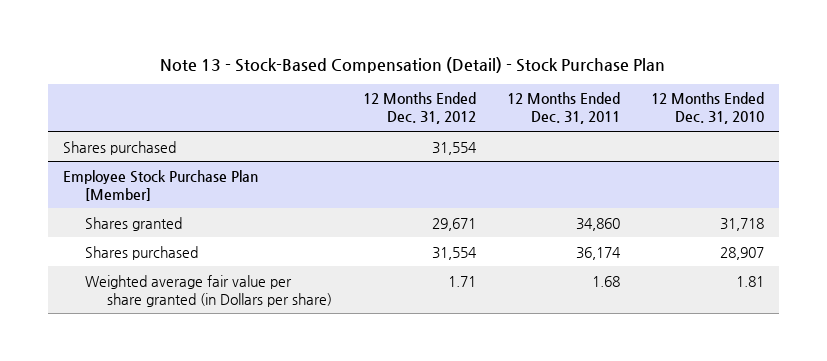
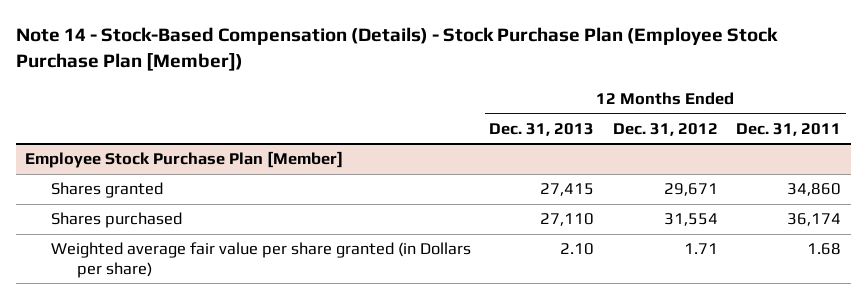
[160,56,666,73] Note 13 - Stock-Based Compensation (Detail) - Stock Purchase Plan -> [15,27,778,71] Note 14 - Stock-Based Compensation (Details) - Stock Purchase Plan (Employee Stock Purchase Plan [Member])
[650,92,764,125] 12 Months Ended Dec. 31, 2010 -> none
none -> [489,122,595,136] Dec. 31, 2013
[63,140,177,155] Shares purchased -> none

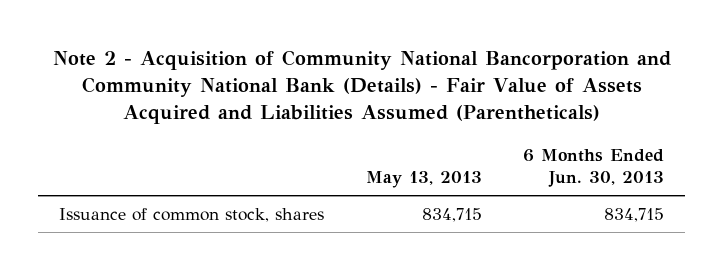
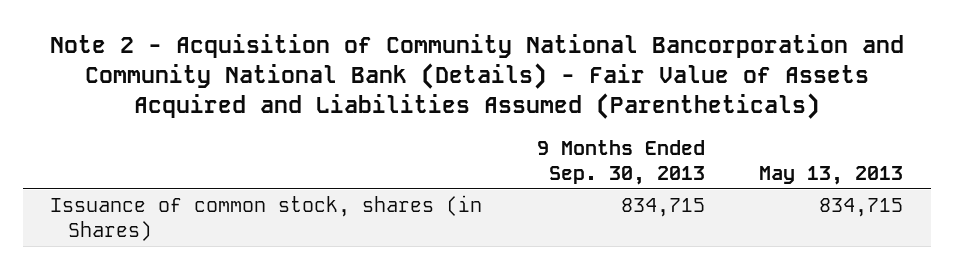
[523,148,665,188] 6 Months Ended Jun. 30, 2013 -> none
none -> [536,140,705,186] 9 Months Ended Sep. 30, 2013
[59,208,325,223] Issuance of common stock, shares -> [50,195,483,242] Issuance of common stock, shares (in Shares)

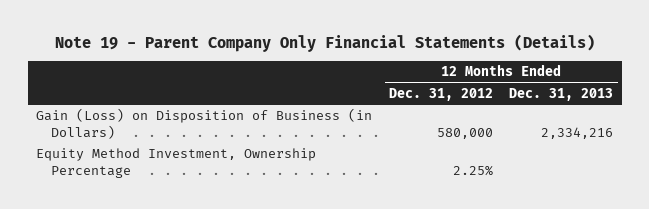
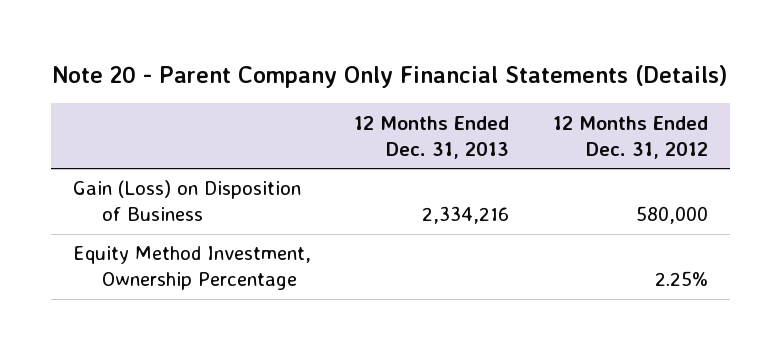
[54,33,595,52] Note 19 - Parent Company Only Financial Statements (Details) -> [52,64,728,88] Note 20 - Parent Company Only Financial Statements (Details)
[35,108,372,139] Gain (Loss) on Disposition of Business (in Dollars) -> [72,180,301,222] Gain (Loss) on Disposition of Business

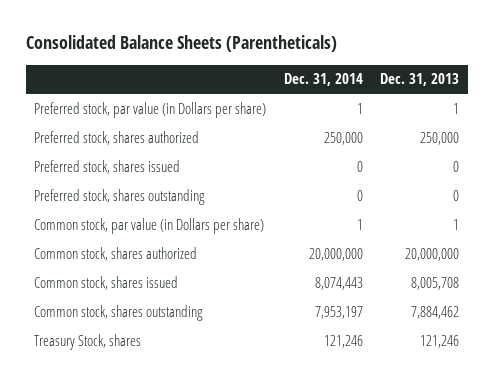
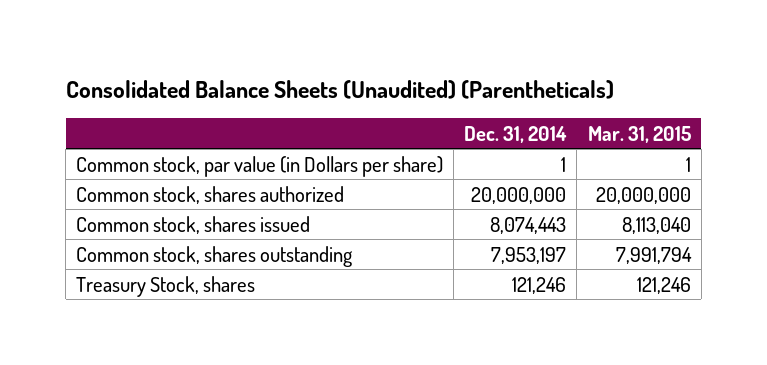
[25,35,337,53] Consolidated Balance Sheets (Parentheticals) -> [65,79,614,99] Consolidated Balance Sheets (Unaudited) (Parentheticals)
[380,73,460,87] Dec. 31, 2013 -> none
none -> [587,125,691,143] Mar. 31, 2015
[34,101,267,118] Preferred stock, par value (in Dollars per share) -> none
[34,130,200,145] Preferred stock, shares authorized -> none
[34,159,181,174] Preferred stock, shares issued -> none
[34,188,206,205] Preferred stock, shares outstanding -> none

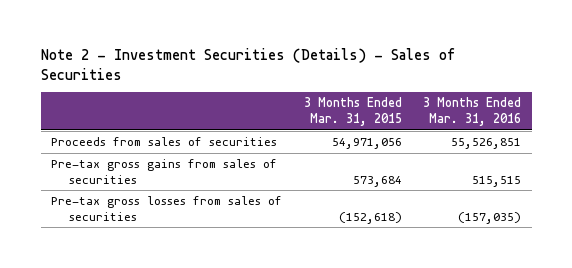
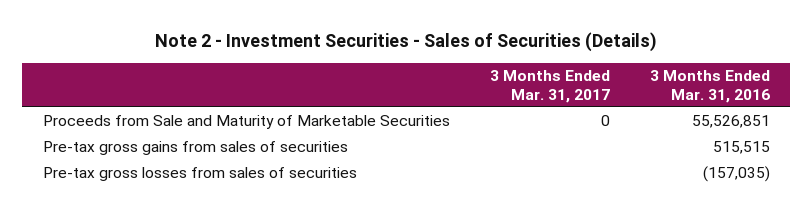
[40,48,455,80] Note 2 - Investment Securities (Details) - Sales of Securities -> [155,31,658,52] Note 2 - Investment Securities - Sales of Securities (Details)
[303,97,402,126] 3 Months Ended Mar. 31, 2015 -> none
none -> [489,70,610,103] 3 Months Ended Mar. 31, 2017
[51,137,278,147] Proceeds from sales of securities -> [42,115,450,130] Proceeds from Sale and Maturity of Marketable Securities

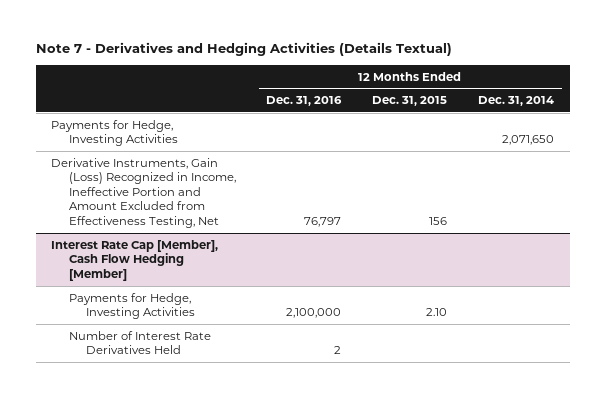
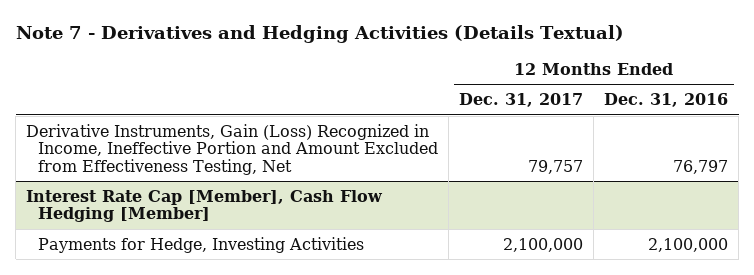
[372,95,448,106] Dec. 31, 2015 -> none
[478,95,555,106] Dec. 31, 2014 -> none
none -> [459,93,584,108] Dec. 31, 2017
[51,119,178,147] Payments for Hedge, Investing Activities -> none
[68,330,211,355] Number of Interest Rate Derivatives Held -> none

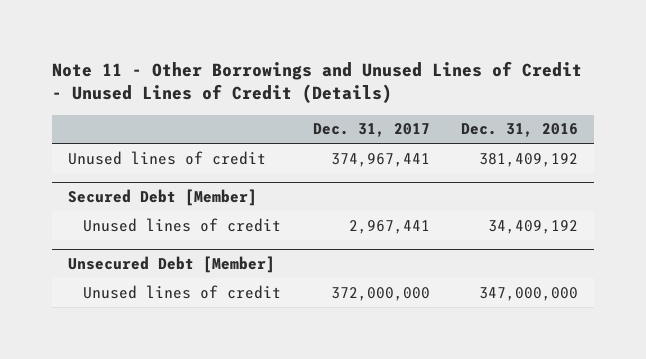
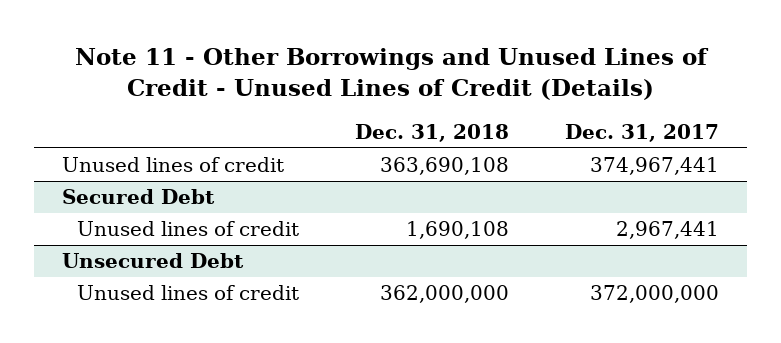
[461,123,579,138] Dec. 31, 2016 -> none
none -> [354,124,509,143] Dec. 31, 2018
[67,188,257,206] Secured Debt [Member] -> [62,189,216,205] Secured Debt
[67,255,275,273] Unsecured Debt [Member] -> [62,253,245,269] Unsecured Debt

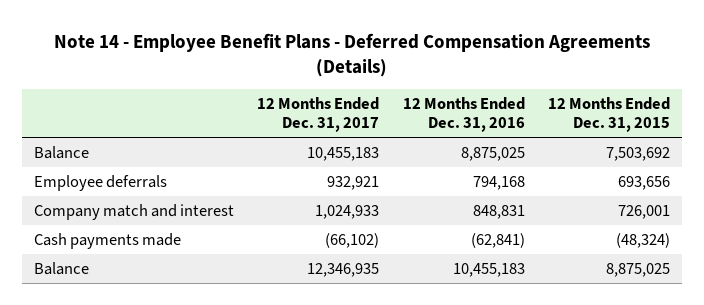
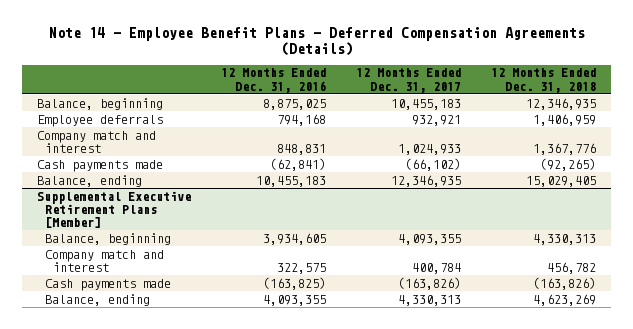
[548,97,671,133] 12 Months Ended Dec. 31, 2015 -> none
none -> [491,68,597,93] 12 Months Ended Dec. 31, 2018
[33,145,89,159] Balance -> [37,97,164,110] Balance, beginning
[33,261,89,275] Balance -> [37,174,143,187] Balance, ending
none -> [37,190,192,228] Supplemental Executive Retirement Plans [Member]
none -> [44,232,171,245] Balance, beginning
none -> [44,249,164,272] Company match and interest
none -> [44,278,171,291] Cash payments made
none -> [44,293,150,306] Balance, ending

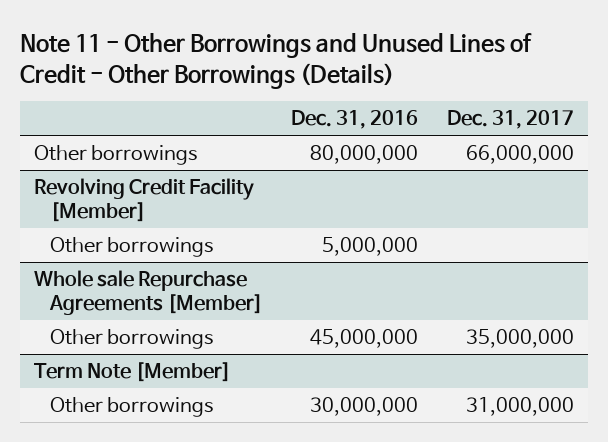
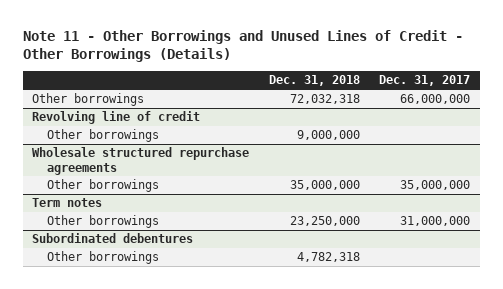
[291,110,419,130] Dec. 31, 2016 -> none
none -> [268,75,360,87] Dec. 31, 2018
[34,177,255,223] Revolving Credit Facility [Member] -> [32,111,201,125] Revolving line of credit
[34,269,263,316] Whole sale Repurchase Agreements [Member] -> [32,147,250,175] Wholesale structured repurchase agreements
[34,361,232,382] Term Note [Member] -> [32,198,103,208] Term notes
none -> [32,233,194,244] Subordinated debentures
none -> [47,251,160,265] Other borrowings

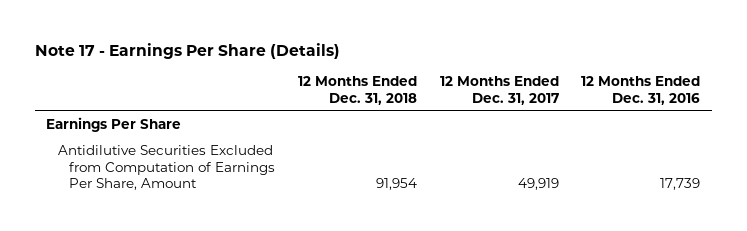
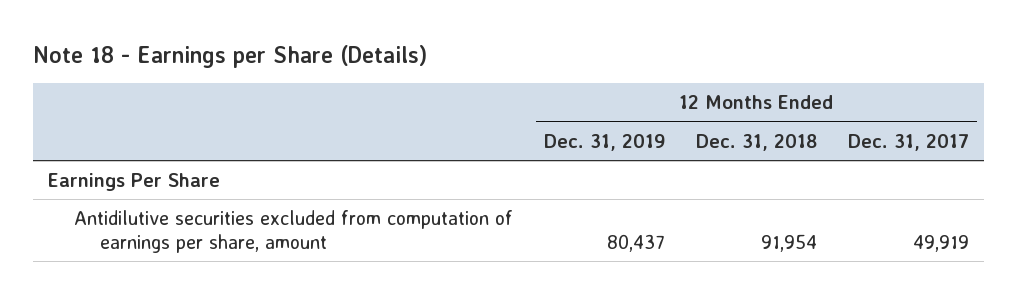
[34,42,340,59] Note 17 - Earnings Per Share (Details) -> [32,45,427,69] Note 18 - Earnings per Share (Details)
[581,76,701,105] 12 Months Ended Dec. 31, 2016 -> none
none -> [544,133,666,151] Dec. 31, 2019
[57,145,275,191] Antidilutive Securities Excluded from Computation of Earnings Per Share, Amount -> [74,209,514,253] Antidilutive securities excluded from computation of earnings per share, amount

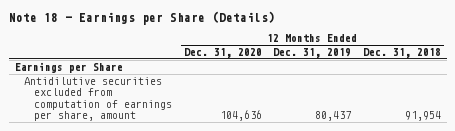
[847,133,969,151] Dec. 31, 2017 -> none
none -> [183,48,262,59] Dec. 31, 2020
[47,172,220,191] Earnings Per Share -> [14,61,123,73] Earnings per Share

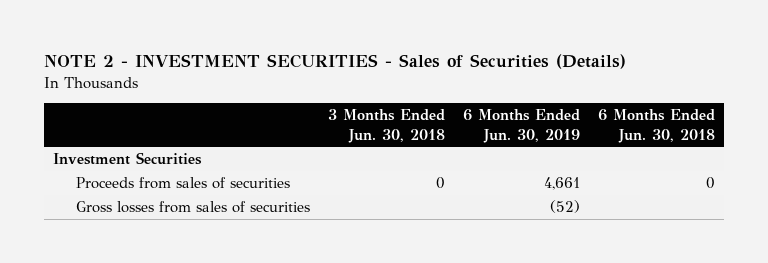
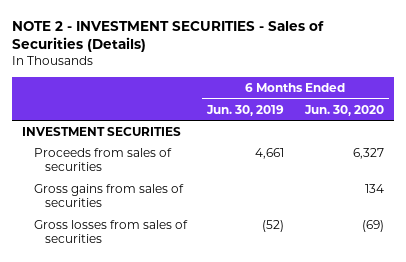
[328,109,446,143] 3 Months Ended Jun. 30, 2018 -> none
[598,109,716,143] 6 Months Ended Jun. 30, 2018 -> none
none -> [303,104,384,116] Jun. 30, 2020
[52,152,202,166] Investment Securities -> [22,126,182,136] INVESTMENT SECURITIES
none -> [33,183,184,207] Gross gains from sales of securities

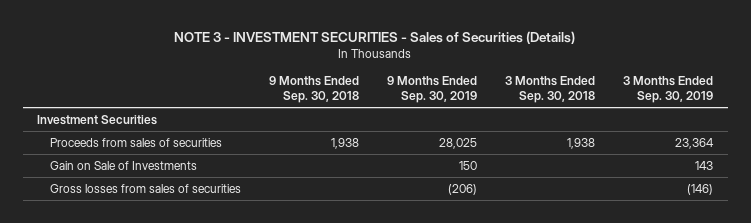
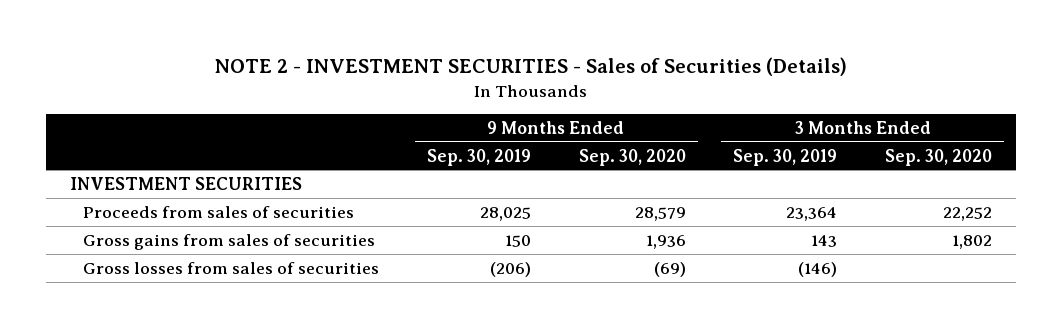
[174,30,576,44] NOTE 3 - INVESTMENT SECURITIES - Sales of Securities (Details) -> [215,56,848,76] NOTE 2 - INVESTMENT SECURITIES - Sales of Securities (Details)
[269,76,360,104] 9 Months Ended Sep. 30, 2018 -> none
[505,76,596,104] 3 Months Ended Sep. 30, 2018 -> none
none -> [578,148,686,166] Sep. 30, 2020
none -> [885,148,993,166] Sep. 30, 2020
[37,114,158,125] Investment Securities -> [69,176,302,190] INVESTMENT SECURITIES
[49,160,197,170] Gain on Sale of Investments -> [82,233,375,250] Gross gains from sales of securities

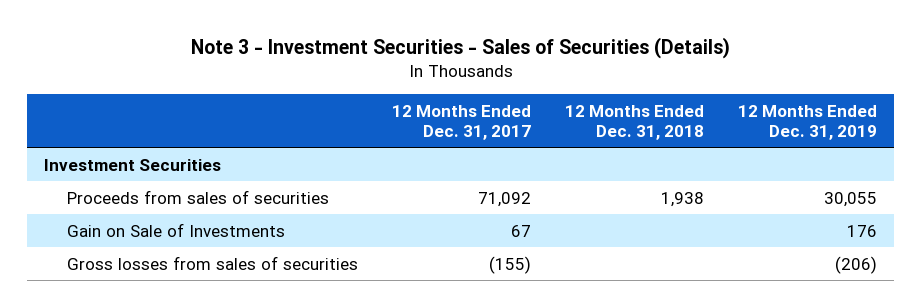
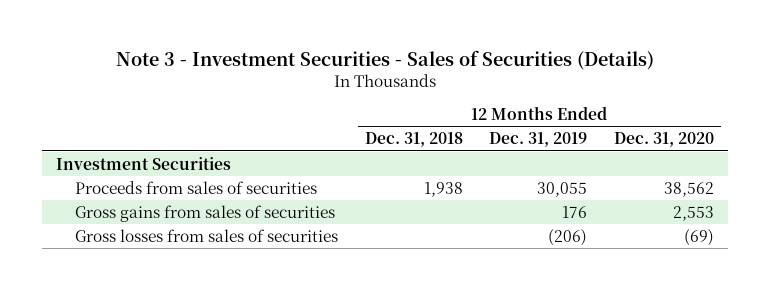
[392,104,532,140] 12 Months Ended Dec. 31, 2017 -> none
none -> [614,132,715,148] Dec. 31, 2020
[67,222,286,237] Gain on Sale of Investments -> [74,204,335,222] Gross gains from sales of securities

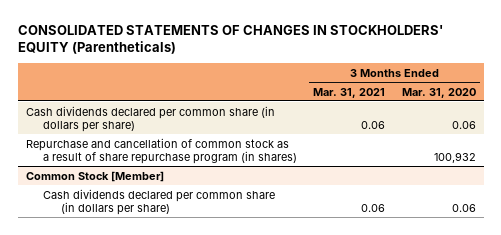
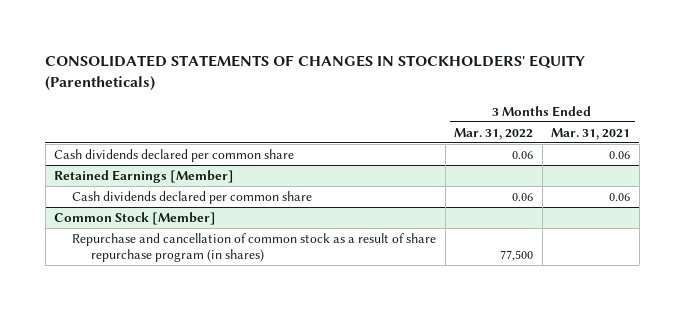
[401,87,476,98] Mar. 31, 2020 -> none
none -> [454,127,534,140] Mar. 31, 2022
[25,137,298,165] Repurchase and cancellation of common stock as a result of share repurchase program (in shares) -> none
[25,105,275,133] Cash dividends declared per common share (in dollars per share) -> [54,148,295,162] Cash dividends declared per common share
none -> [54,169,235,183] Retained Earnings [Member]
none -> [72,190,313,204] Cash dividends declared per common share
[43,188,276,216] Cash dividends declared per common share (in dollars per share) -> none
none -> [72,232,437,263] Repurchase and cancellation of common stock as a result of share repurchase program (in shares)

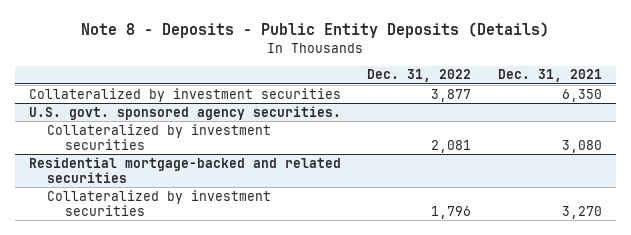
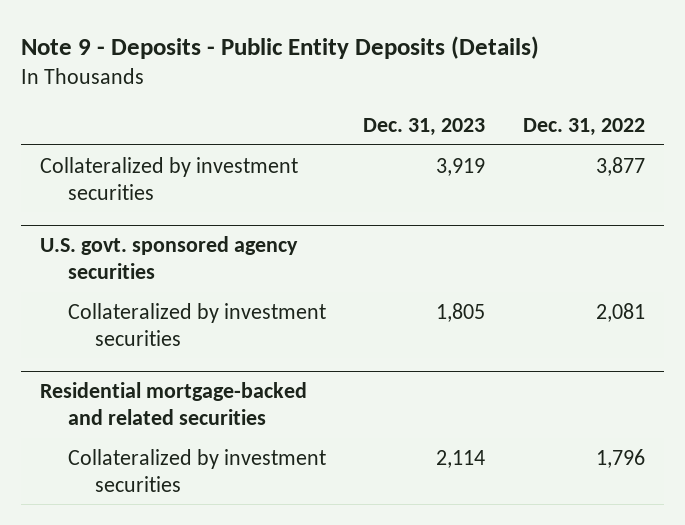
[81,22,550,39] Note 8 - Deposits - Public Entity Deposits (Details) -> [21,35,540,59] Note 9 - Deposits - Public Entity Deposits (Details)
[498,69,603,83] Dec. 31, 2021 -> none
none -> [363,118,486,137] Dec. 31, 2023
[28,105,341,120] U.S. govt. sponsored agency securities. -> [40,236,299,280] U.S. govt. sponsored agency securities

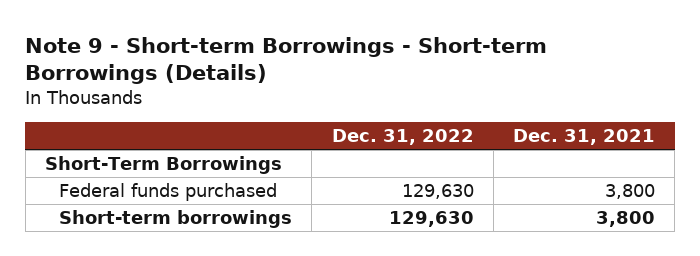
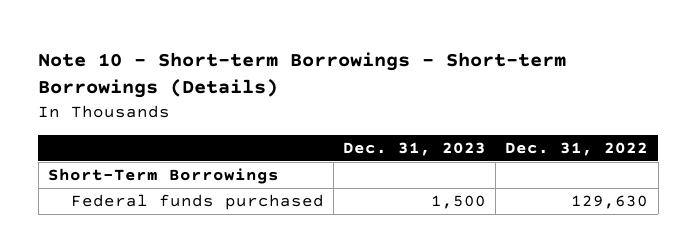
[25,36,548,85] Note 9 - Short-term Borrowings - Short-term Borrowings (Details) -> [38,51,567,99] Note 10 - Short-term Borrowings - Short-term Borrowings (Details)
[513,129,656,146] Dec. 31, 2021 -> none
none -> [343,141,487,156] Dec. 31, 2023
[59,210,293,229] Short-term borrowings -> none

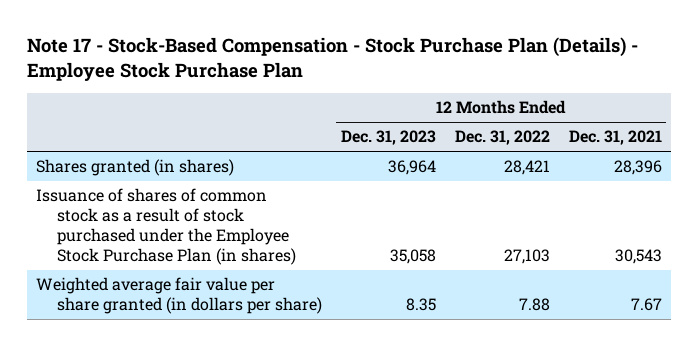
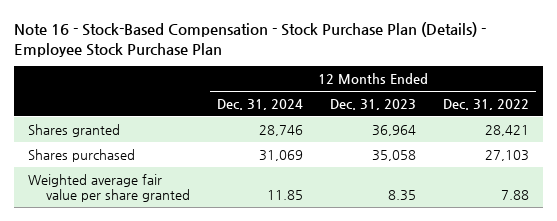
[27,36,639,81] Note 17 - Stock-Based Compensation - Stock Purchase Plan (Details) - Employee Stock Purchase Plan -> [14,21,487,57] Note 16 - Stock-Based Compensation - Stock Purchase Plan (Details) - Employee Stock Purchase Plan
[568,130,662,146] Dec. 31, 2021 -> none
none -> [217,98,304,110] Dec. 31, 2024
[36,159,235,177] Shares granted (in shares) -> [27,123,120,137] Shares granted
[36,188,297,265] Issuance of shares of common stock as a result of stock purchased under the Employee Stock Purchase Plan (in shares) -> [27,148,135,162] Shares purchased
[36,277,323,315] Weighted average fair value per share granted (in dollars per share) -> [27,173,191,202] Weighted average fair value per share granted

